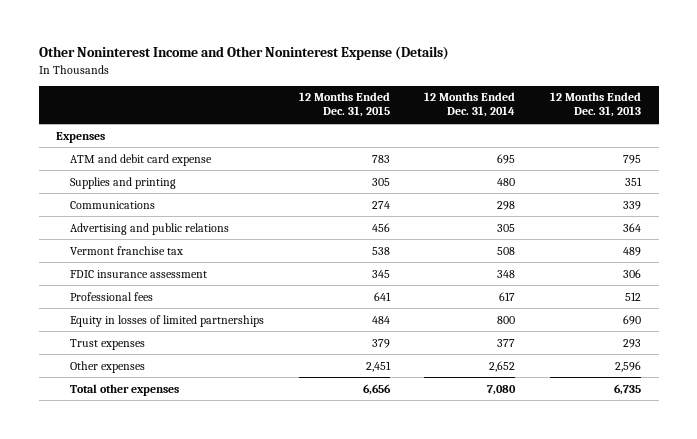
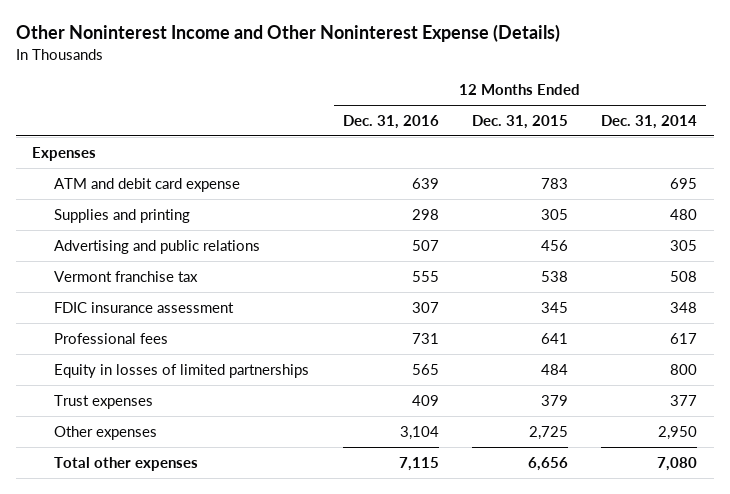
[550,92,642,118] 12 Months Ended Dec. 31, 2013 -> none
none -> [342,114,439,129] Dec. 31, 2016
[69,200,155,209] Communications -> none
[365,360,391,372] 2,451 -> [529,425,569,440] 2,725
[489,360,516,372] 2,652 -> [658,425,698,440] 2,950

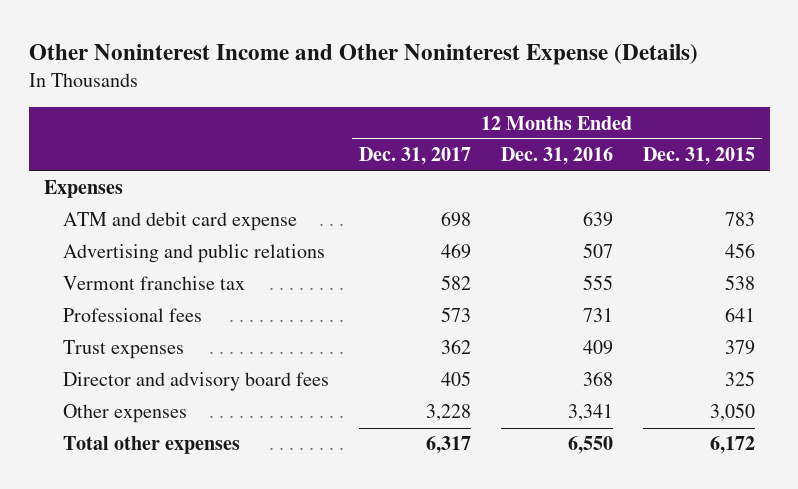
[601,114,698,129] Dec. 31, 2014 -> none
none -> [359,147,472,166] Dec. 31, 2017
[54,208,191,223] Supplies and printing -> none
[54,301,235,313] FDIC insurance assessment -> none
[54,363,310,378] Equity in losses of limited partnerships -> none
none -> [63,372,330,392] Director and advisory board fees
[399,425,439,440] 3,104 -> [567,404,613,422] 3,341
[529,425,569,440] 2,725 -> [709,403,755,422] 3,050
[398,456,439,471] 7,115 -> [567,436,613,455] 6,550
[528,456,569,471] 6,656 -> [709,436,755,455] 6,172

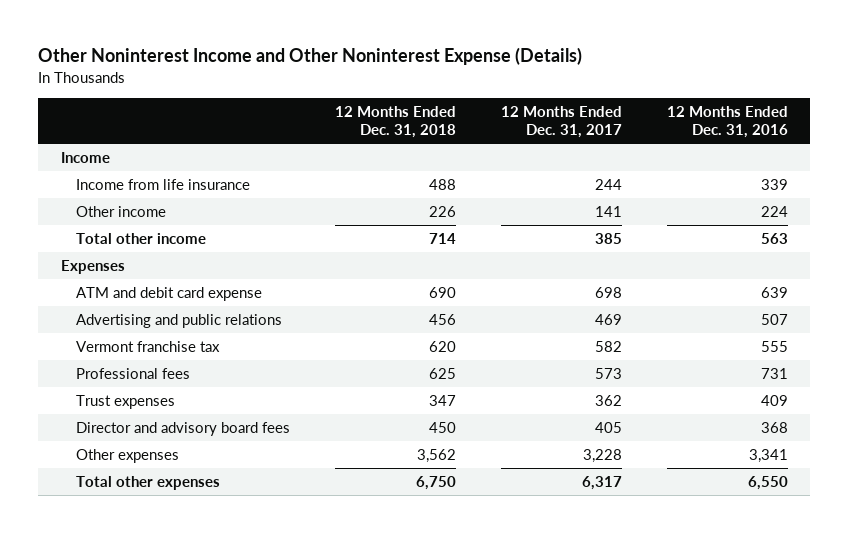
[642,147,755,166] Dec. 31, 2015 -> none
none -> [334,105,456,139] 12 Months Ended Dec. 31, 2018
none -> [60,152,110,164] Income
none -> [75,179,250,191] Income from life insurance
none -> [75,206,166,218] Other income
none -> [75,233,206,245] Total other income

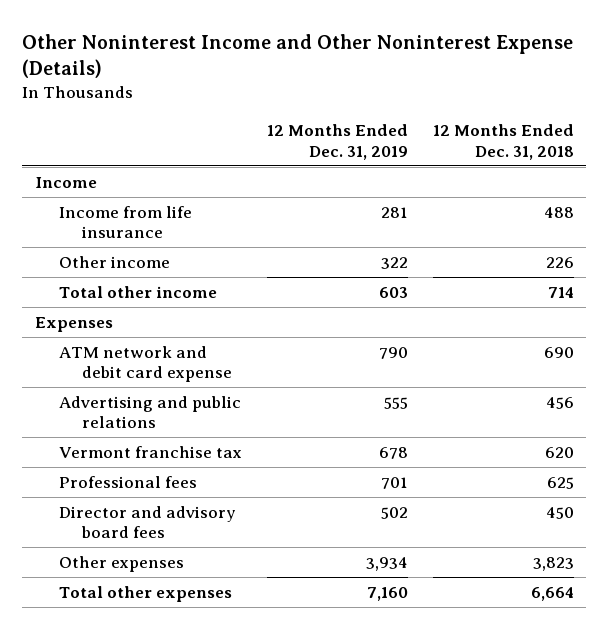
[500,105,622,139] 12 Months Ended Dec. 31, 2017 -> none
[666,105,788,139] 12 Months Ended Dec. 31, 2016 -> none
none -> [266,124,408,160] 12 Months Ended Dec. 31, 2019
[75,287,262,302] ATM and debit card expense -> [58,345,233,383] ATM network and debit card expense
[75,395,175,410] Trust expenses -> none
[416,449,456,464] 3,562 -> [532,556,574,571] 3,823
[415,476,456,491] 6,750 -> [530,586,574,601] 6,664

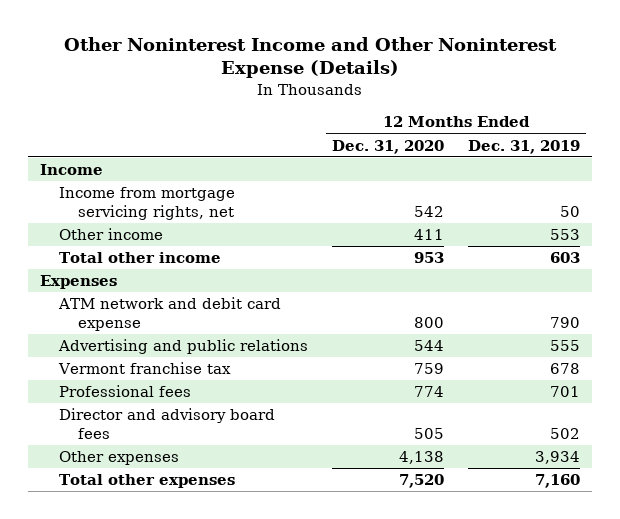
[432,124,574,160] 12 Months Ended Dec. 31, 2018 -> none
none -> [332,139,445,154] Dec. 31, 2020
[58,205,192,239] Income from life insurance -> none
none -> [58,187,235,220] Income from mortgage servicing rights, net
[380,256,408,269] 322 -> [550,229,581,241] 553

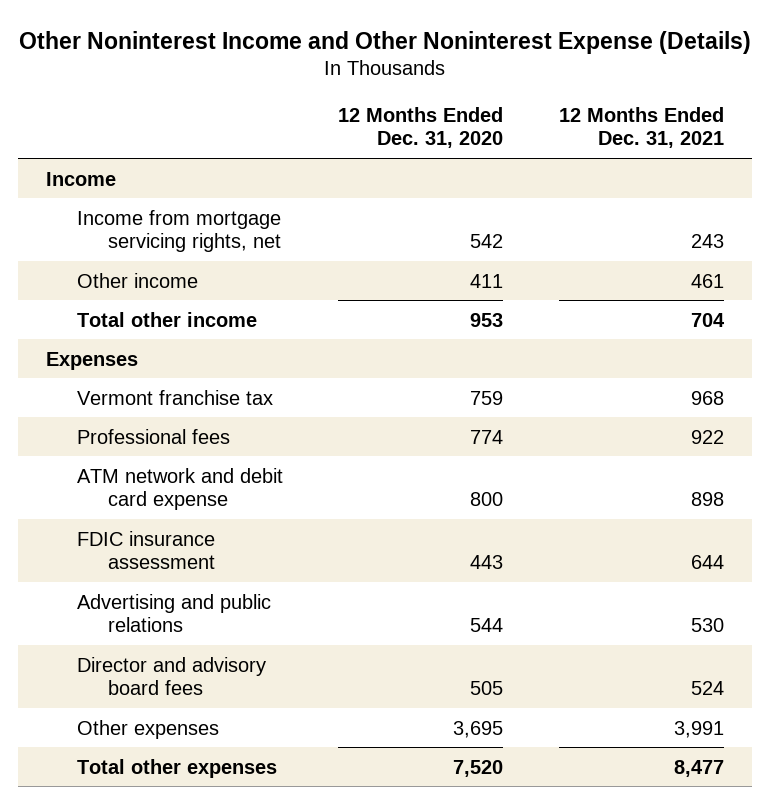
[468,139,581,154] Dec. 31, 2019 -> none
none -> [558,106,724,149] 12 Months Ended Dec. 31, 2021
[57,297,281,331] ATM network and debit card expense -> [76,467,283,511] ATM network and debit card expense
none -> [76,530,215,570] FDIC insurance assessment
[57,339,308,355] Advertising and public relations -> [76,593,271,633] Advertising and public relations
[399,451,445,465] 4,138 -> [453,720,504,738] 3,695

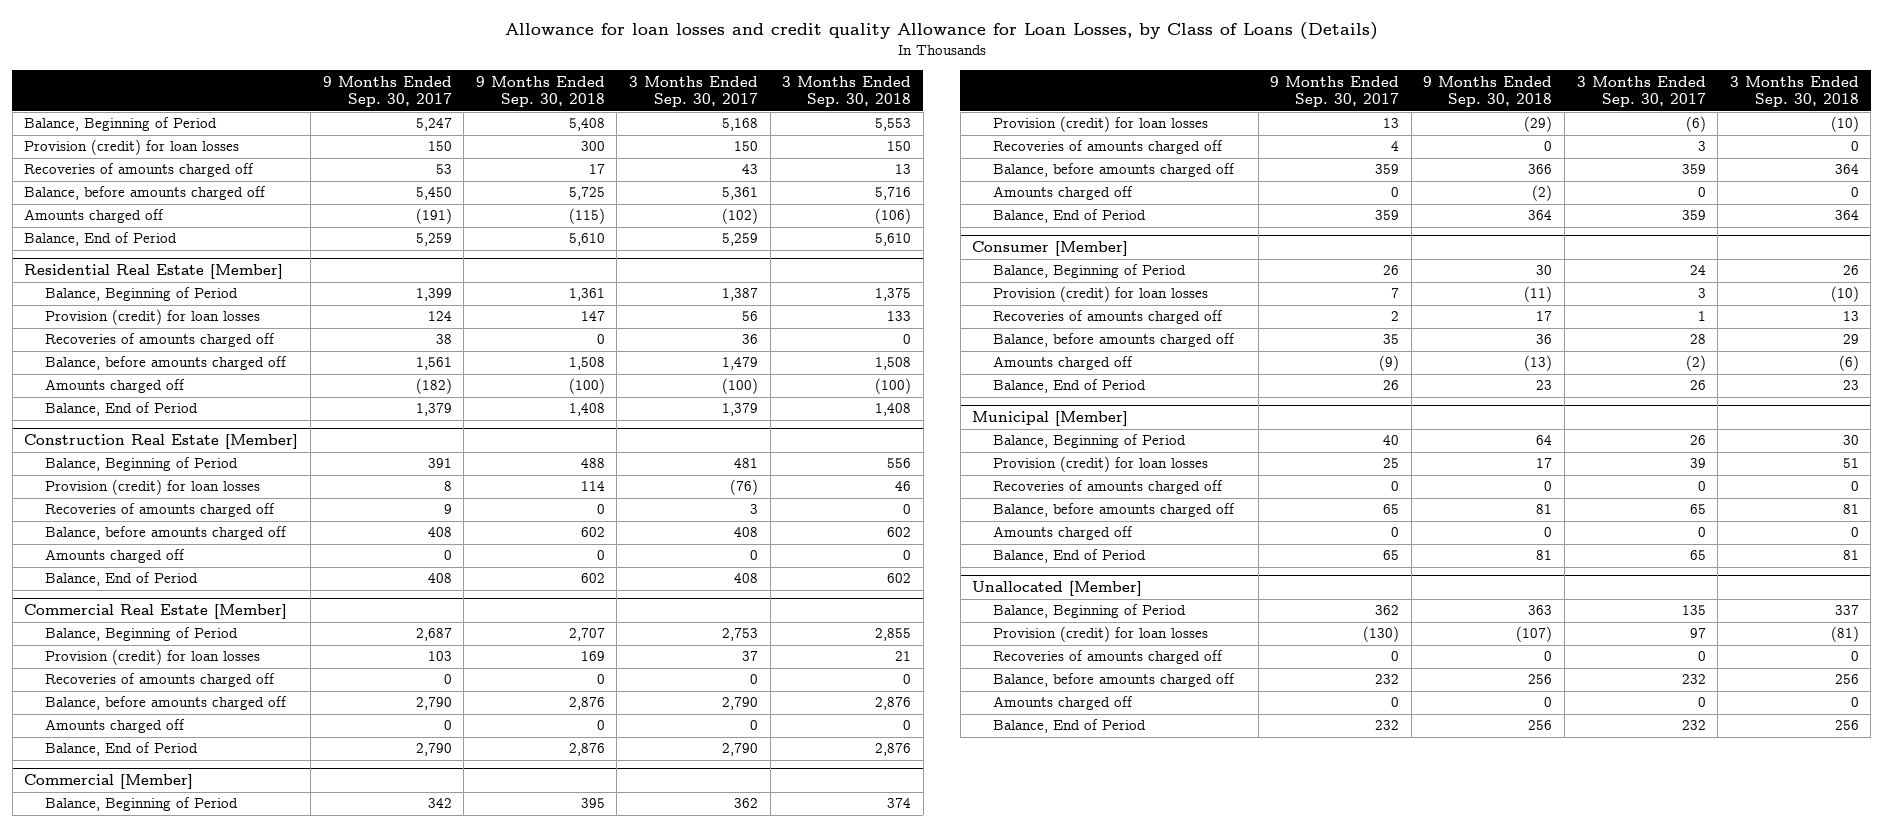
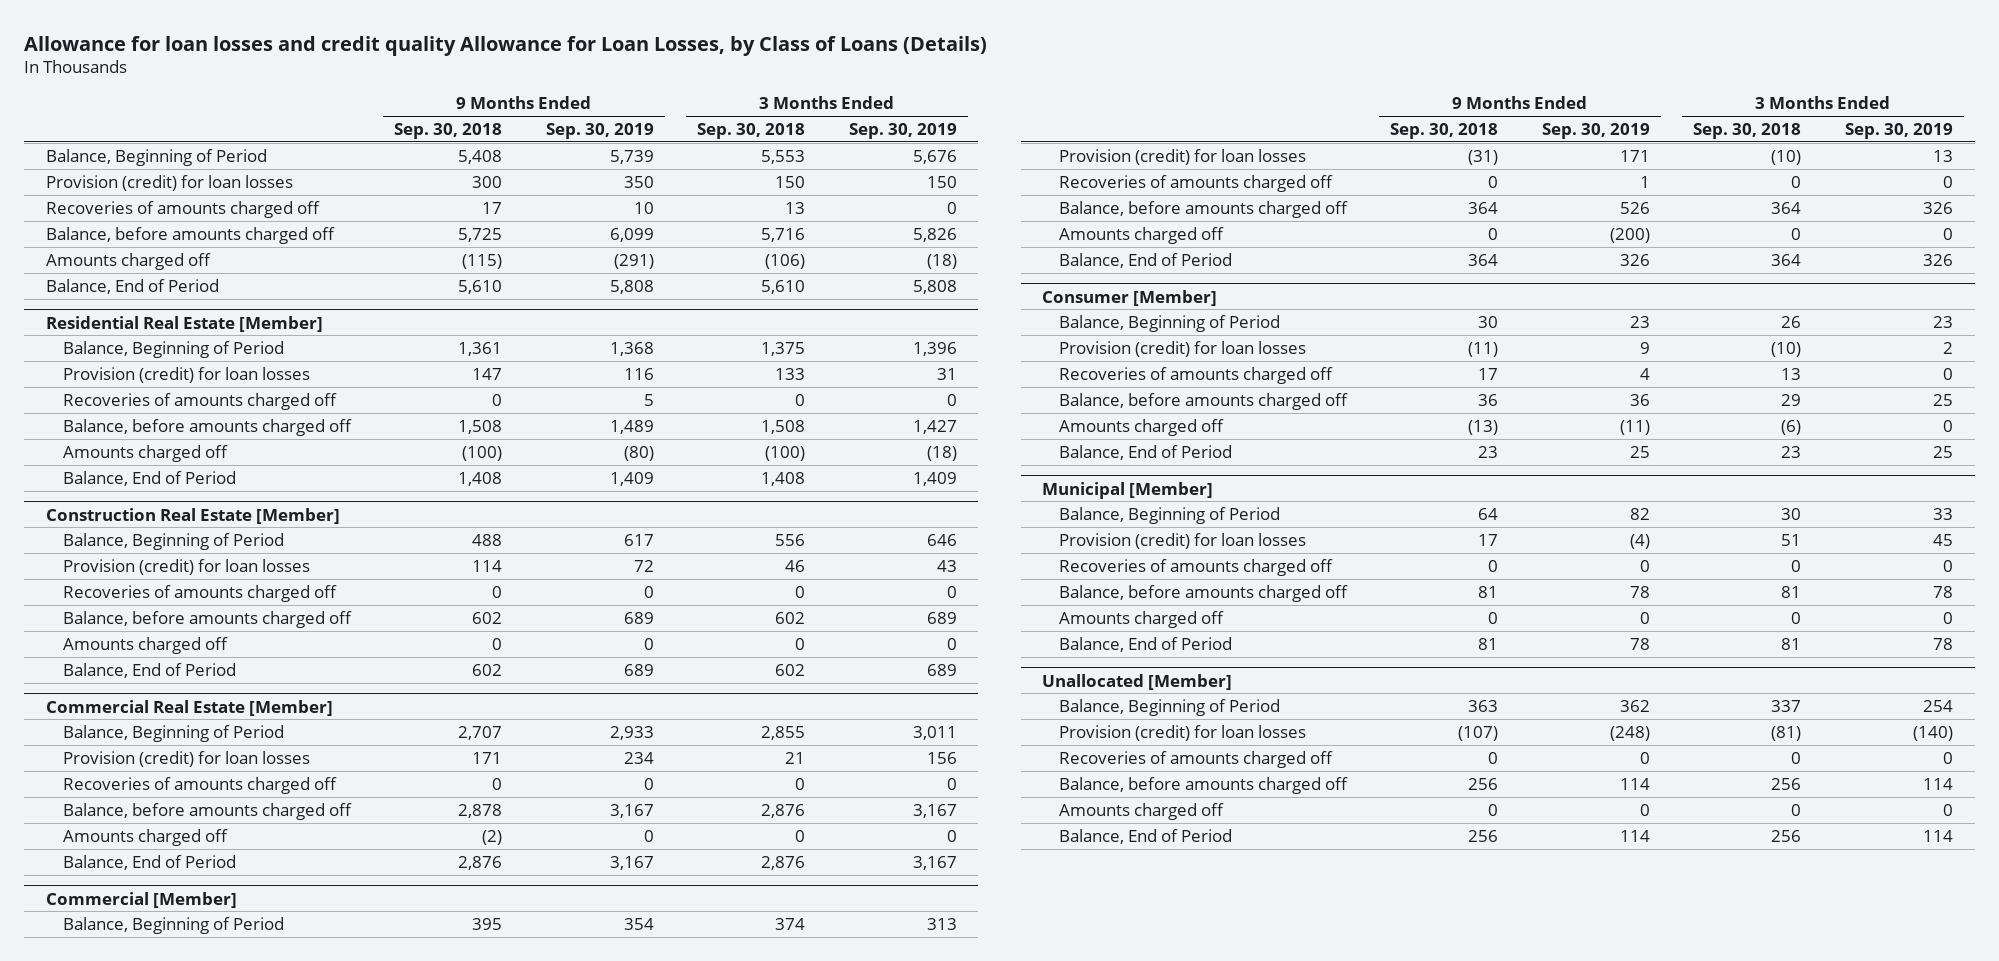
[322,75,452,108] 9 Months Ended Sep. 30, 2017 -> none
[628,75,758,108] 3 Months Ended Sep. 30, 2017 -> none
none -> [545,122,654,139] Sep. 30, 2019
none -> [848,122,957,139] Sep. 30, 2019
[580,651,605,662] 169 -> [472,751,503,764] 171
[568,697,605,711] 2,876 -> [458,803,503,818] 2,878
[596,720,605,731] 0 -> [482,829,503,845] (2)
[1524,116,1553,133] (29) -> [1468,149,1499,165] (31)
[1528,164,1553,175] 366 -> [1468,201,1499,214] 364
[1532,185,1553,202] (2) -> [1488,227,1499,240] 0

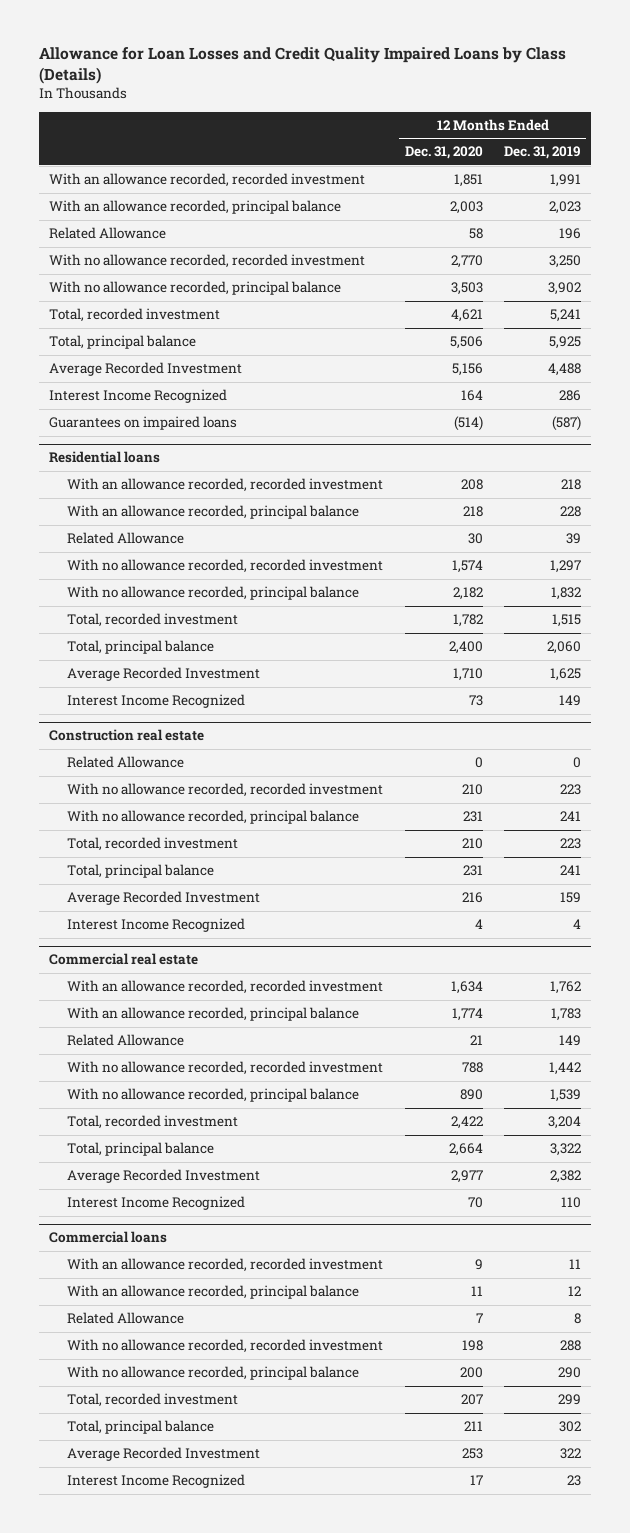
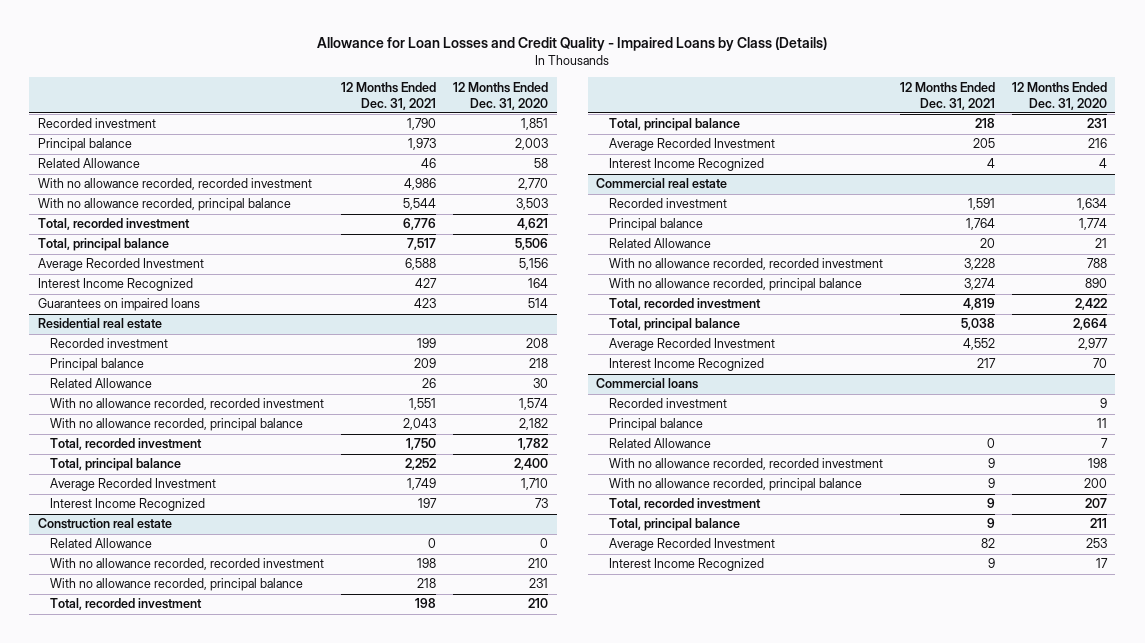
[38,47,566,85] Allowance for Loan Losses and Credit Quality Impaired Loans by Class (Details) -> [317,37,828,52] Allowance for Loan Losses and Credit Quality - Impaired Loans by Class (Details)
[503,146,581,160] Dec. 31, 2019 -> none
none -> [341,81,437,110] 12 Months Ended Dec. 31, 2021
[49,173,366,188] With an allowance recorded, recorded investment -> [37,118,156,129] Recorded investment
[49,200,342,215] With an allowance recorded, principal balance -> [37,138,132,152] Principal balance
[453,416,483,432] (514) -> [528,298,549,309] 514
[49,451,161,464] Residential loans -> [37,318,162,330] Residential real estate
[67,478,384,493] With an allowance recorded, recorded investment -> [50,338,169,349] Recorded investment
[67,505,360,520] With an allowance recorded, principal balance -> [50,358,145,372] Principal balance
[67,980,384,995] With an allowance recorded, recorded investment -> [608,198,727,209] Recorded investment
[67,1007,360,1022] With an allowance recorded, principal balance -> [608,218,703,232] Principal balance
[67,1258,384,1273] With an allowance recorded, recorded investment -> [608,398,727,409] Recorded investment
[67,1285,360,1300] With an allowance recorded, principal balance -> [608,418,703,432] Principal balance

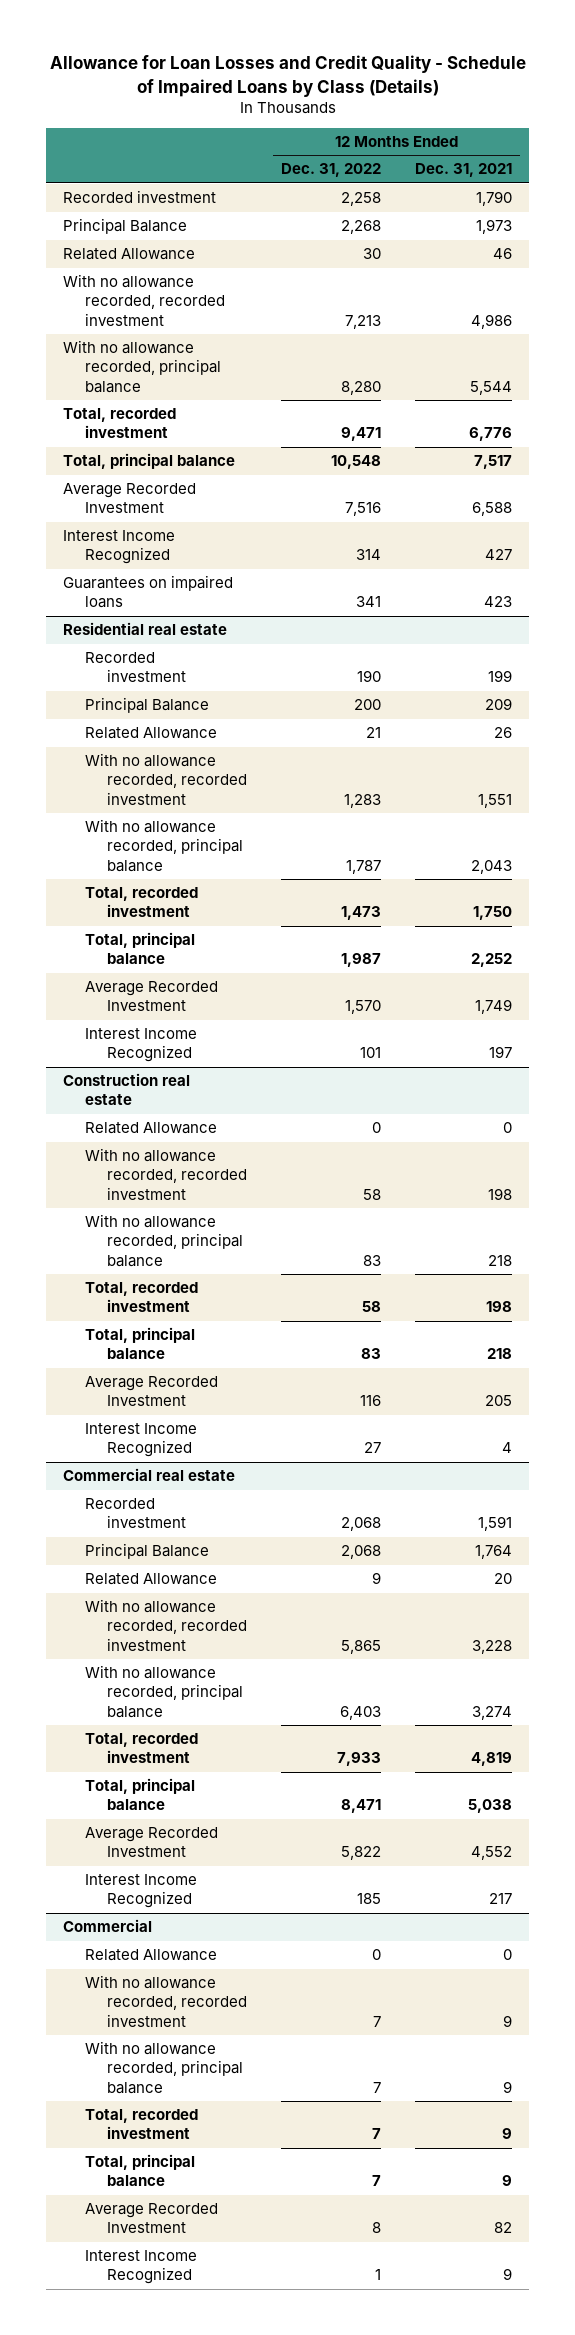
[317,37,828,52] Allowance for Loan Losses and Credit Quality - Impaired Loans by Class (Details) -> [49,55,526,97] Allowance for Loan Losses and Credit Quality - Schedule of Impaired Loans by Class (Details)
[453,81,549,110] 12 Months Ended Dec. 31, 2020 -> none
none -> [281,163,382,178] Dec. 31, 2022
[37,138,132,152] Principal balance -> [63,218,188,235] Principal Balance
[50,358,145,372] Principal balance -> [85,697,210,714] Principal Balance
[608,218,703,232] Principal balance -> [85,1543,210,1560] Principal Balance
[608,398,727,409] Recorded investment -> none
[608,418,703,432] Principal balance -> none
[596,378,699,390] Commercial loans -> [63,1919,153,1933] Commercial

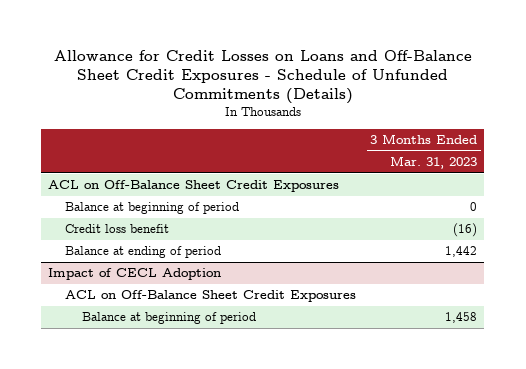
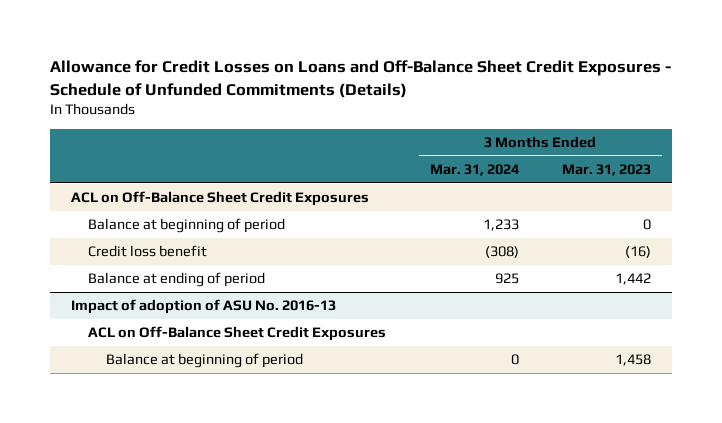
none -> [429,164,519,177] Mar. 31, 2024
[48,268,222,281] Impact of CECL Adoption -> [71,299,337,315] Impact of adoption of ASU No. 2016-13

